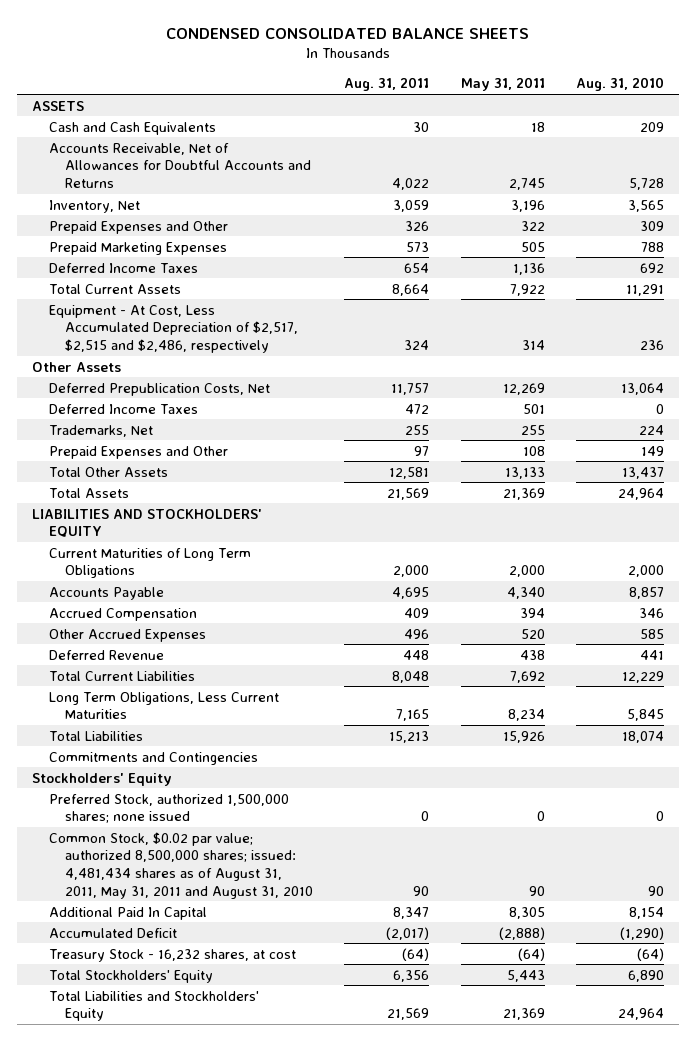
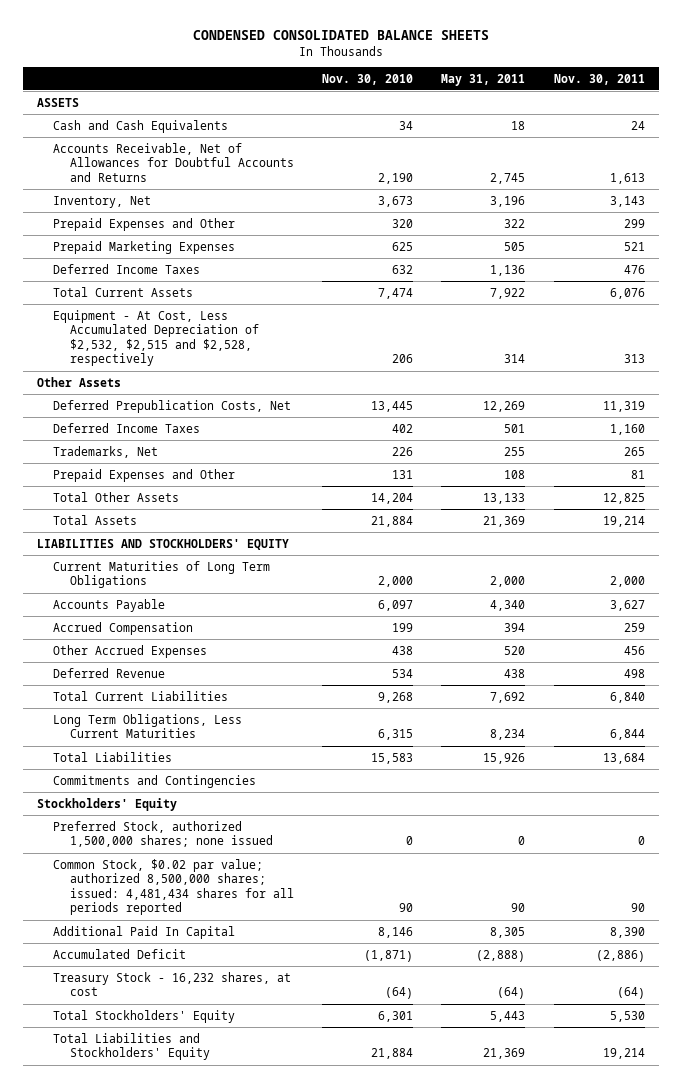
[344,77,430,92] Aug. 31, 2011 -> none
[575,77,664,92] Aug. 31, 2010 -> none
none -> [322,73,414,85] Nov. 30, 2010
none -> [553,73,645,85] Nov. 30, 2011
[48,304,299,353] Equipment - At Cost, Less Accumulated Depreciation of $2,517, $2,515 and $2,486, respectively -> [53,309,259,367] Equipment - At Cost, Less Accumulated Depreciation of $2,532, $2,515 and $2,528, respectively
[48,831,314,899] Common Stock, $0.02 par value; authorized 8,500,000 shares; issued: 4,481,434 shares as of August 31, 2011, May 31, 2011 and August 31, 2010 -> [53,858,294,916] Common Stock, $0.02 par value; authorized 8,500,000 shares; issued: 4,481,434 shares for all periods reported

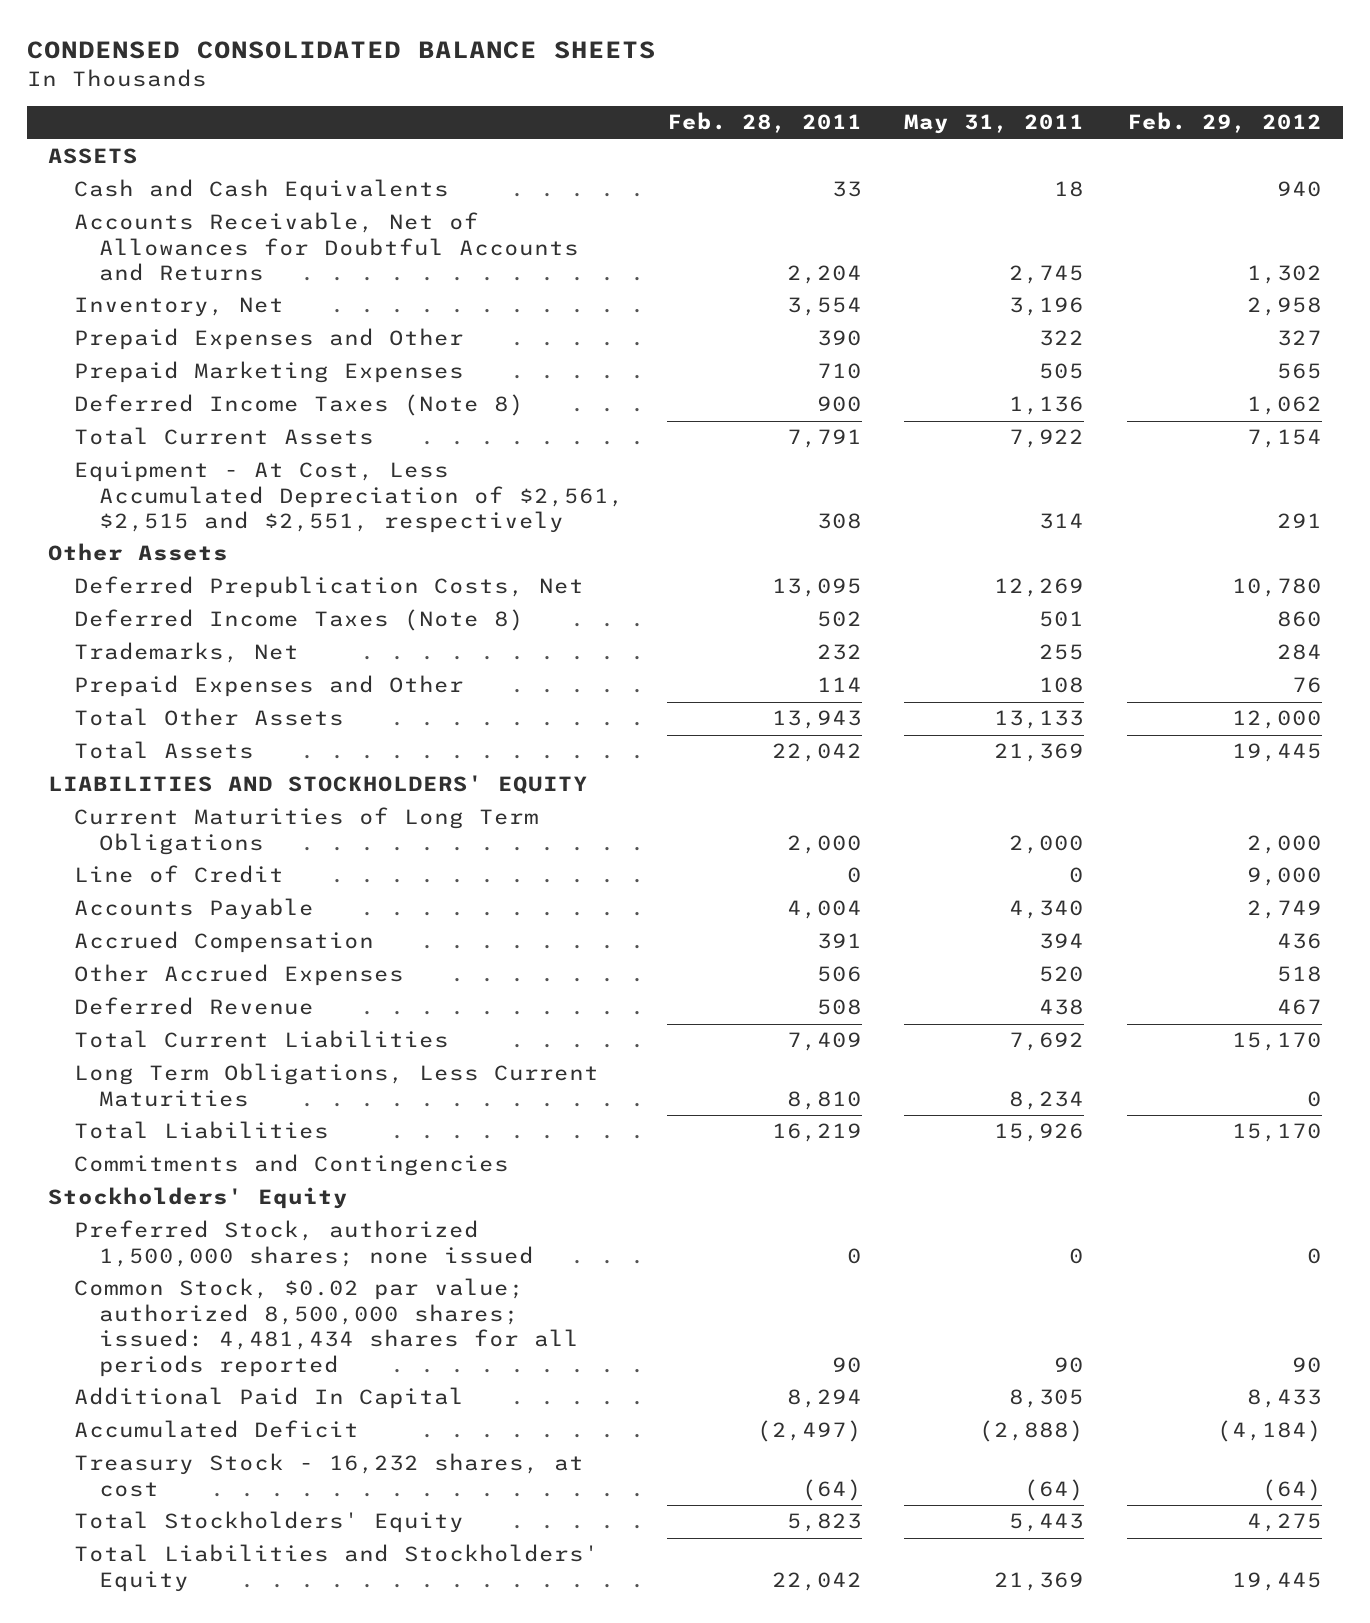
[322,73,414,85] Nov. 30, 2010 -> none
[553,73,645,85] Nov. 30, 2011 -> none
none -> [666,112,862,134] Feb. 28, 2011
none -> [1127,112,1323,134] Feb. 29, 2012
[53,263,201,274] Deferred Income Taxes -> [73,394,524,417] Deferred Income Taxes (Note 8)
[53,309,259,367] Equipment - At Cost, Less Accumulated Depreciation of $2,532, $2,515 and $2,528, respectively -> [73,461,624,534] Equipment - At Cost, Less Accumulated Depreciation of $2,561, $2,515 and $2,551, respectively
[53,422,201,433] Deferred Income Taxes -> [73,609,524,632] Deferred Income Taxes (Note 8)
none -> [73,865,284,884] Line of Credit

